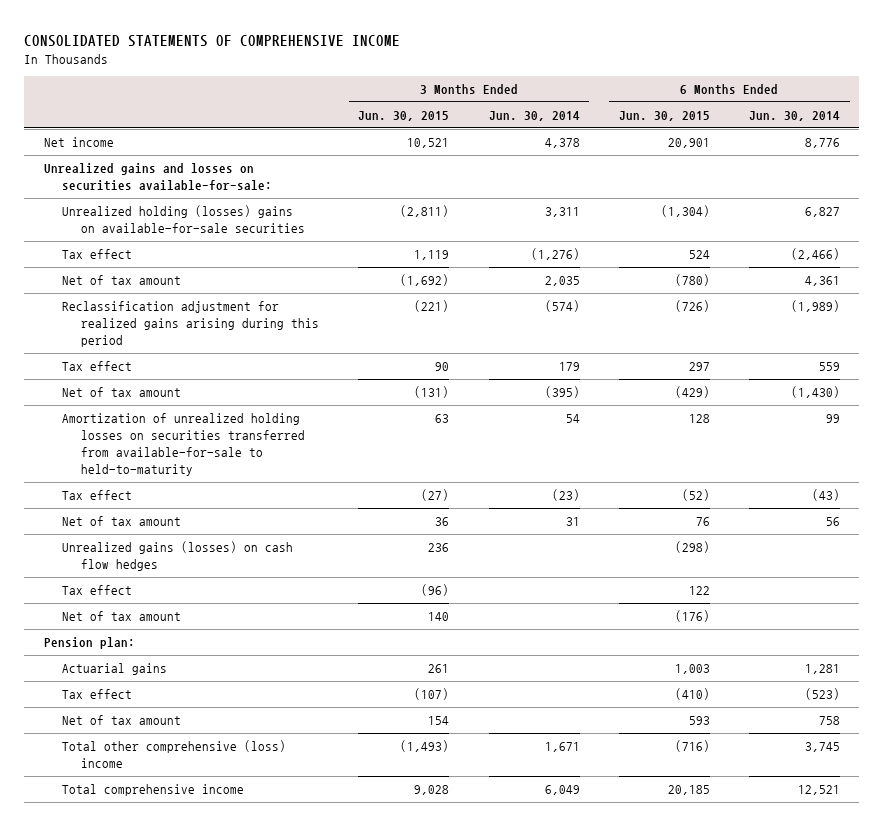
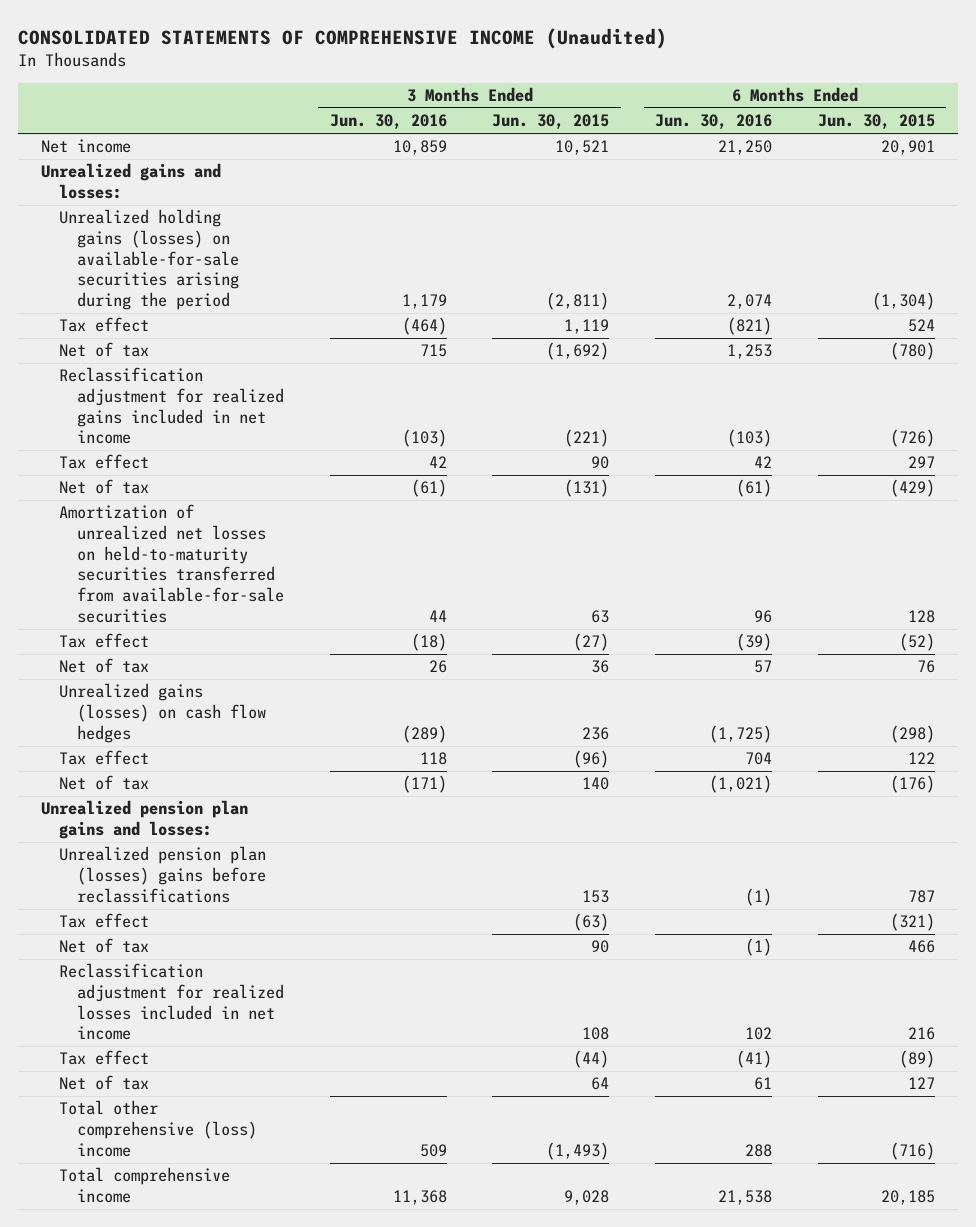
[24,34,401,47] CONSOLIDATED STATEMENTS OF COMPREHENSIVE INCOME -> [17,27,667,49] CONSOLIDATED STATEMENTS OF COMPREHENSIVE INCOME (Unaudited)
[488,110,580,121] Jun. 30, 2014 -> none
[748,110,840,121] Jun. 30, 2014 -> none
none -> [329,114,447,131] Jun. 30, 2016
none -> [655,114,773,131] Jun. 30, 2016
[43,163,273,192] Unrealized gains and losses on securities available-for-sale: -> [40,163,221,200] Unrealized gains and losses:
[62,205,306,234] Unrealized holding (losses) gains on available-for-sale securities -> [58,209,240,311] Unrealized holding gains (losses) on available-for-sale securities arising during the period
[62,275,182,286] Net of tax amount -> [58,342,149,358] Net of tax
[62,301,320,348] Reclassification adjustment for realized gains arising during this period -> [58,367,285,445] Reclassification adjustment for realized gains included in net income
[62,387,182,398] Net of tax amount -> [58,479,149,495] Net of tax
[62,413,306,477] Amortization of unrealized holding losses on securities transferred from available-for-sale to held-to-maturity -> [58,504,285,623] Amortization of unrealized net losses on held-to-maturity securities transferred from available-for-sale securities
[62,516,182,527] Net of tax amount -> [58,658,149,674] Net of tax
[62,663,168,676] Actuarial gains -> none
[62,611,182,622] Net of tax amount -> [58,775,149,791] Net of tax
[43,637,135,650] Pension plan: -> [40,800,248,840] Unrealized pension plan gains and losses:
none -> [58,846,267,903] Unrealized pension plan (losses) gains before reclassifications
[414,688,450,701] (107) -> [573,913,610,932] (63)
[674,688,710,701] (410) -> [889,913,935,932] (321)
[62,715,182,726] Net of tax amount -> [58,938,149,954] Net of tax
[428,716,450,726] 154 -> [591,940,610,954] 90
[688,716,710,726] 593 -> [907,940,935,954] 466
none -> [58,963,285,1041] Reclassification adjustment for realized losses included in net income
none -> [58,1050,149,1066] Tax effect
none -> [58,1075,149,1091] Net of tax

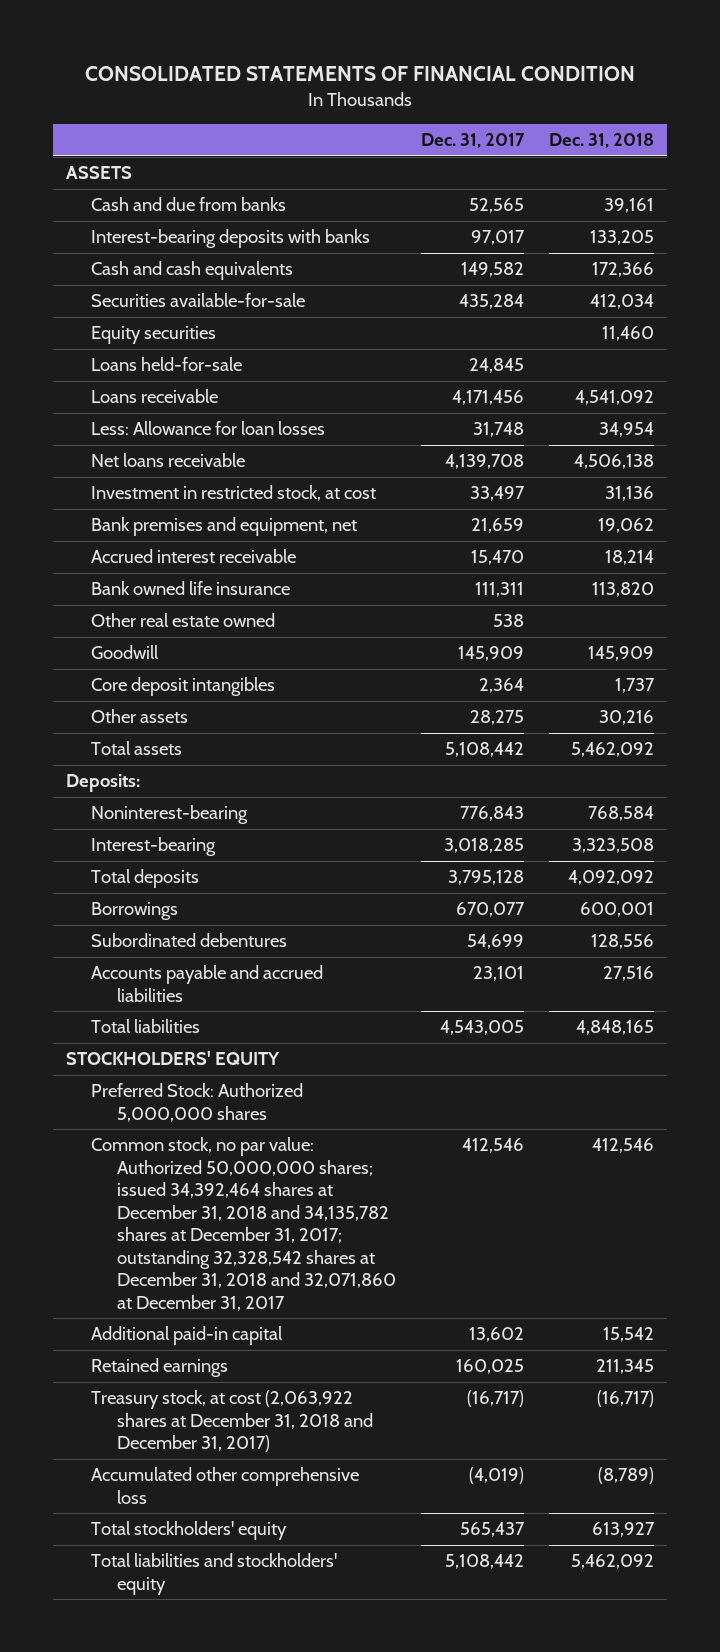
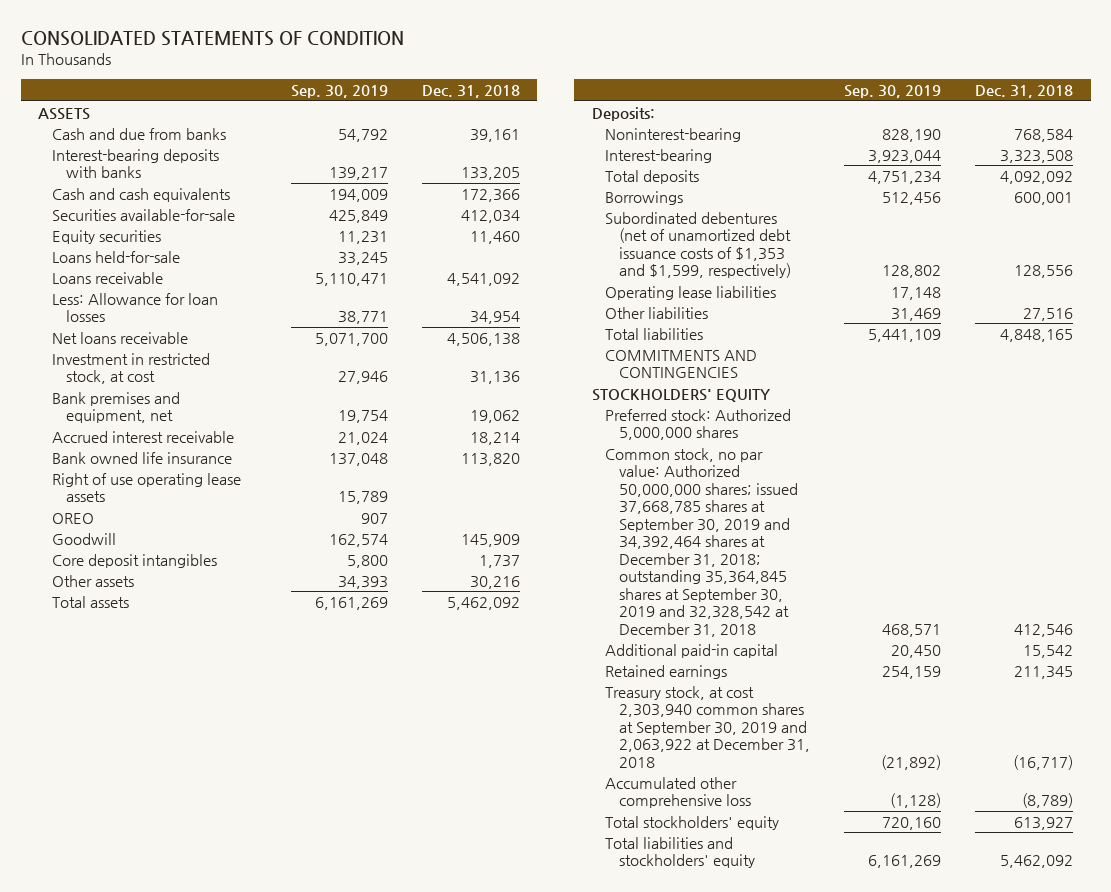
[84,66,635,82] CONSOLIDATED STATEMENTS OF FINANCIAL CONDITION -> [20,31,404,47] CONSOLIDATED STATEMENTS OF CONDITION
[421,133,526,149] Dec. 31, 2017 -> none
none -> [290,85,388,99] Sep. 30, 2019
none -> [51,472,241,503] Right of use operating lease assets
[91,613,276,628] Other real estate owned -> [51,512,94,524] OREO
[91,933,288,948] Subordinated debentures -> [605,211,792,279] Subordinated debentures (net of unamortized debt issuance costs of $1,353 and $1,599, respectively)
none -> [605,285,777,300] Operating lease liabilities
[91,965,324,1002] Accounts payable and accrued liabilities -> [605,306,709,319] Other liabilities
none -> [605,349,758,379] COMMITMENTS AND CONTINGENCIES
[91,1083,304,1122] Preferred Stock: Authorized 5,000,000 shares -> [605,408,792,441] Preferred stock: Authorized 5,000,000 shares
[91,1137,397,1311] Common stock, no par value: Authorized 50,000,000 shares; issued 34,392,464 shares at December 31, 2018 and 34,135,782 shares at December 31, 2017; outstanding 32,328,542 shares at December 31, 2018 and 32,071,860 at December 31, 2017 -> [605,447,799,637] Common stock, no par value: Authorized 50,000,000 shares; issued 37,668,785 shares at September 30, 2019 and 34,392,464 shares at December 31, 2018; outstanding 35,364,845 shares at September 30, 2019 and 32,328,542 at December 31, 2018
[91,1390,374,1453] Treasury stock, at cost (2,063,922 shares at December 31, 2018 and December 31, 2017) -> [605,685,811,768] Treasury stock, at cost 2,303,940 common shares at September 30, 2019 and 2,063,922 at December 31, 2018

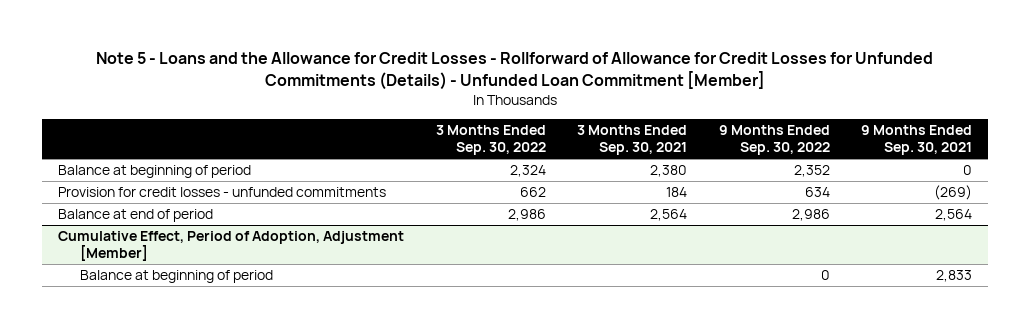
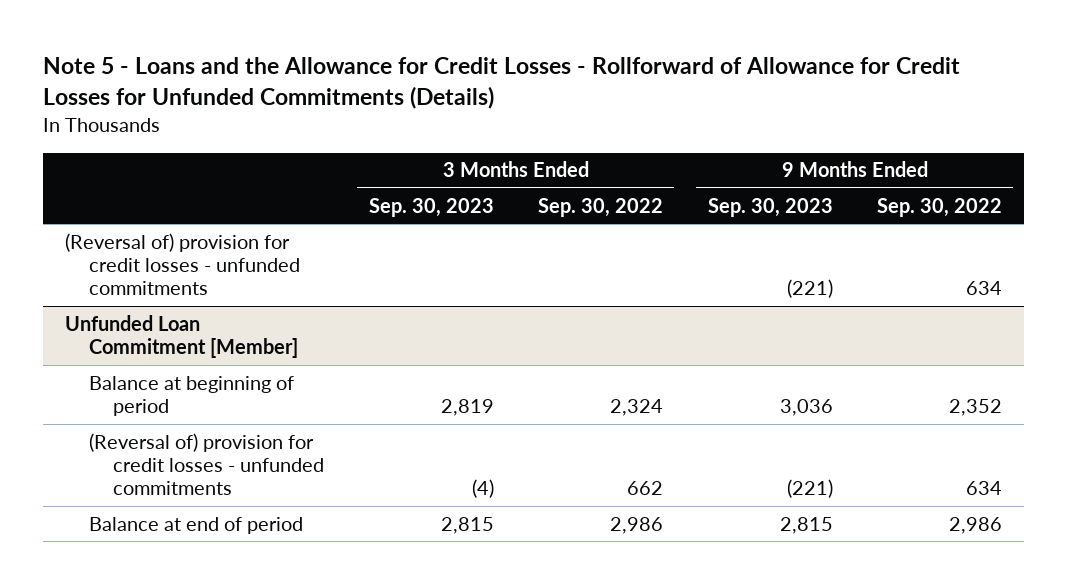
[96,52,934,90] Note 5 - Loans and the Allowance for Credit Losses - Rollforward of Allowance for Credit Losses for Unfunded Commitments (Details) - Unfunded Loan Commitment [Member] -> [43,57,961,110] Note 5 - Loans and the Allowance for Credit Losses - Rollforward of Allowance for Credit Losses for Unfunded Commitments (Details)
[577,124,688,156] 3 Months Ended Sep. 30, 2021 -> none
[861,124,973,156] 9 Months Ended Sep. 30, 2021 -> none
none -> [368,197,494,217] Sep. 30, 2023
none -> [707,197,833,217] Sep. 30, 2023
none -> [65,232,301,296] (Reversal of) provision for credit losses - unfunded commitments
none -> [65,314,299,359] Unfunded Loan Commitment [Member]
[58,187,387,198] Provision for credit losses - unfunded commitments -> [89,432,325,496] (Reversal of) provision for credit losses - unfunded commitments
[58,231,405,262] Cumulative Effect, Period of Adoption, Adjustment [Member] -> none
[80,270,274,284] Balance at beginning of period -> none

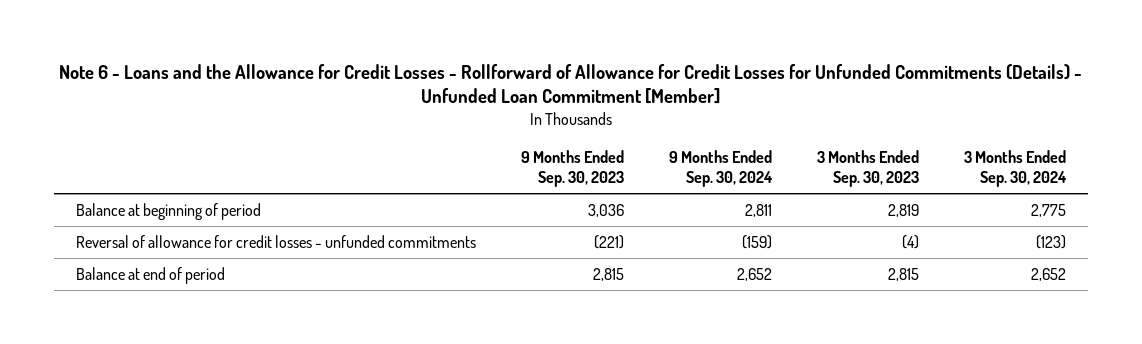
[43,57,961,110] Note 5 - Loans and the Allowance for Credit Losses - Rollforward of Allowance for Credit Losses for Unfunded Commitments (Details) -> [59,63,1083,105] Note 6 - Loans and the Allowance for Credit Losses - Rollforward of Allowance for Credit Losses for Unfunded Commitments (Details) - Unfunded Loan Commitment [Member]
[538,197,664,217] Sep. 30, 2022 -> none
[877,197,1003,217] Sep. 30, 2022 -> none
none -> [669,149,774,187] 9 Months Ended Sep. 30, 2024
none -> [963,149,1067,187] 3 Months Ended Sep. 30, 2024
[65,232,301,296] (Reversal of) provision for credit losses - unfunded commitments -> none
[65,314,299,359] Unfunded Loan Commitment [Member] -> none
[89,432,325,496] (Reversal of) provision for credit losses - unfunded commitments -> [76,234,477,248] Reversal of allowance for credit losses - unfunded commitments

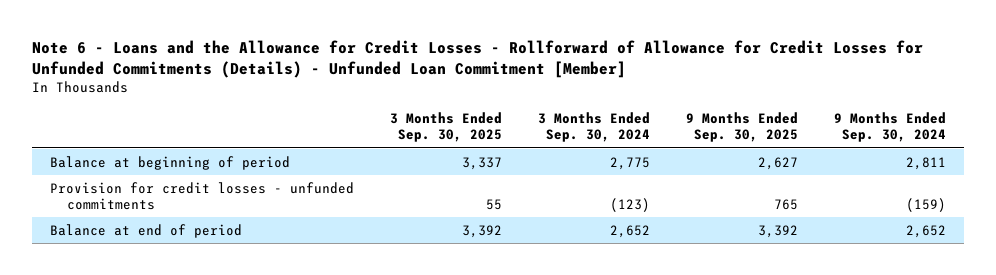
[521,149,625,187] 9 Months Ended Sep. 30, 2023 -> none
[816,149,919,187] 3 Months Ended Sep. 30, 2023 -> none
none -> [390,112,503,143] 3 Months Ended Sep. 30, 2025
none -> [686,112,799,143] 9 Months Ended Sep. 30, 2025
[76,234,477,248] Reversal of allowance for credit losses - unfunded commitments -> [50,181,355,210] Provision for credit losses - unfunded commitments

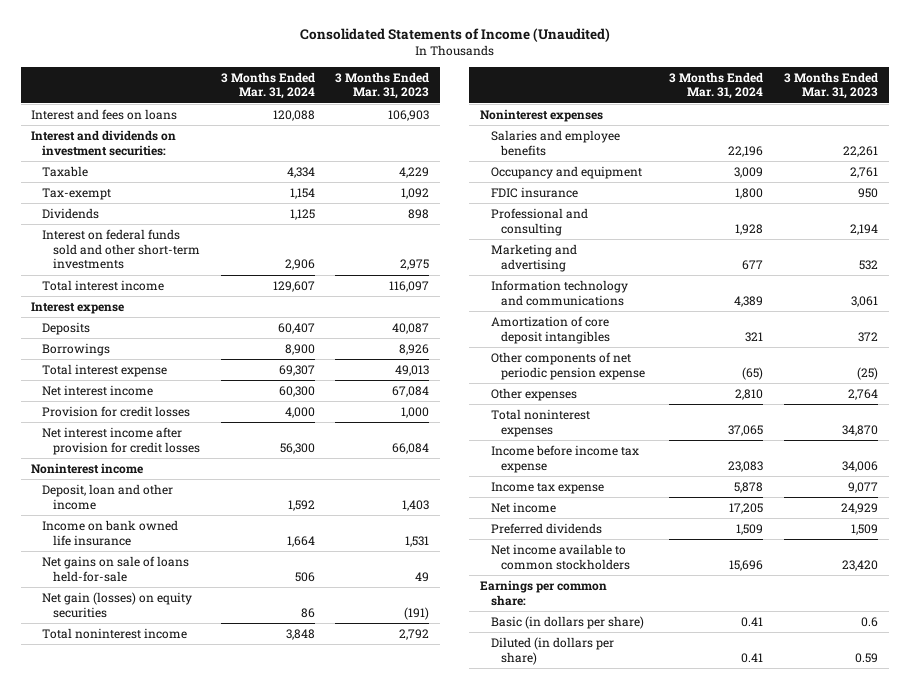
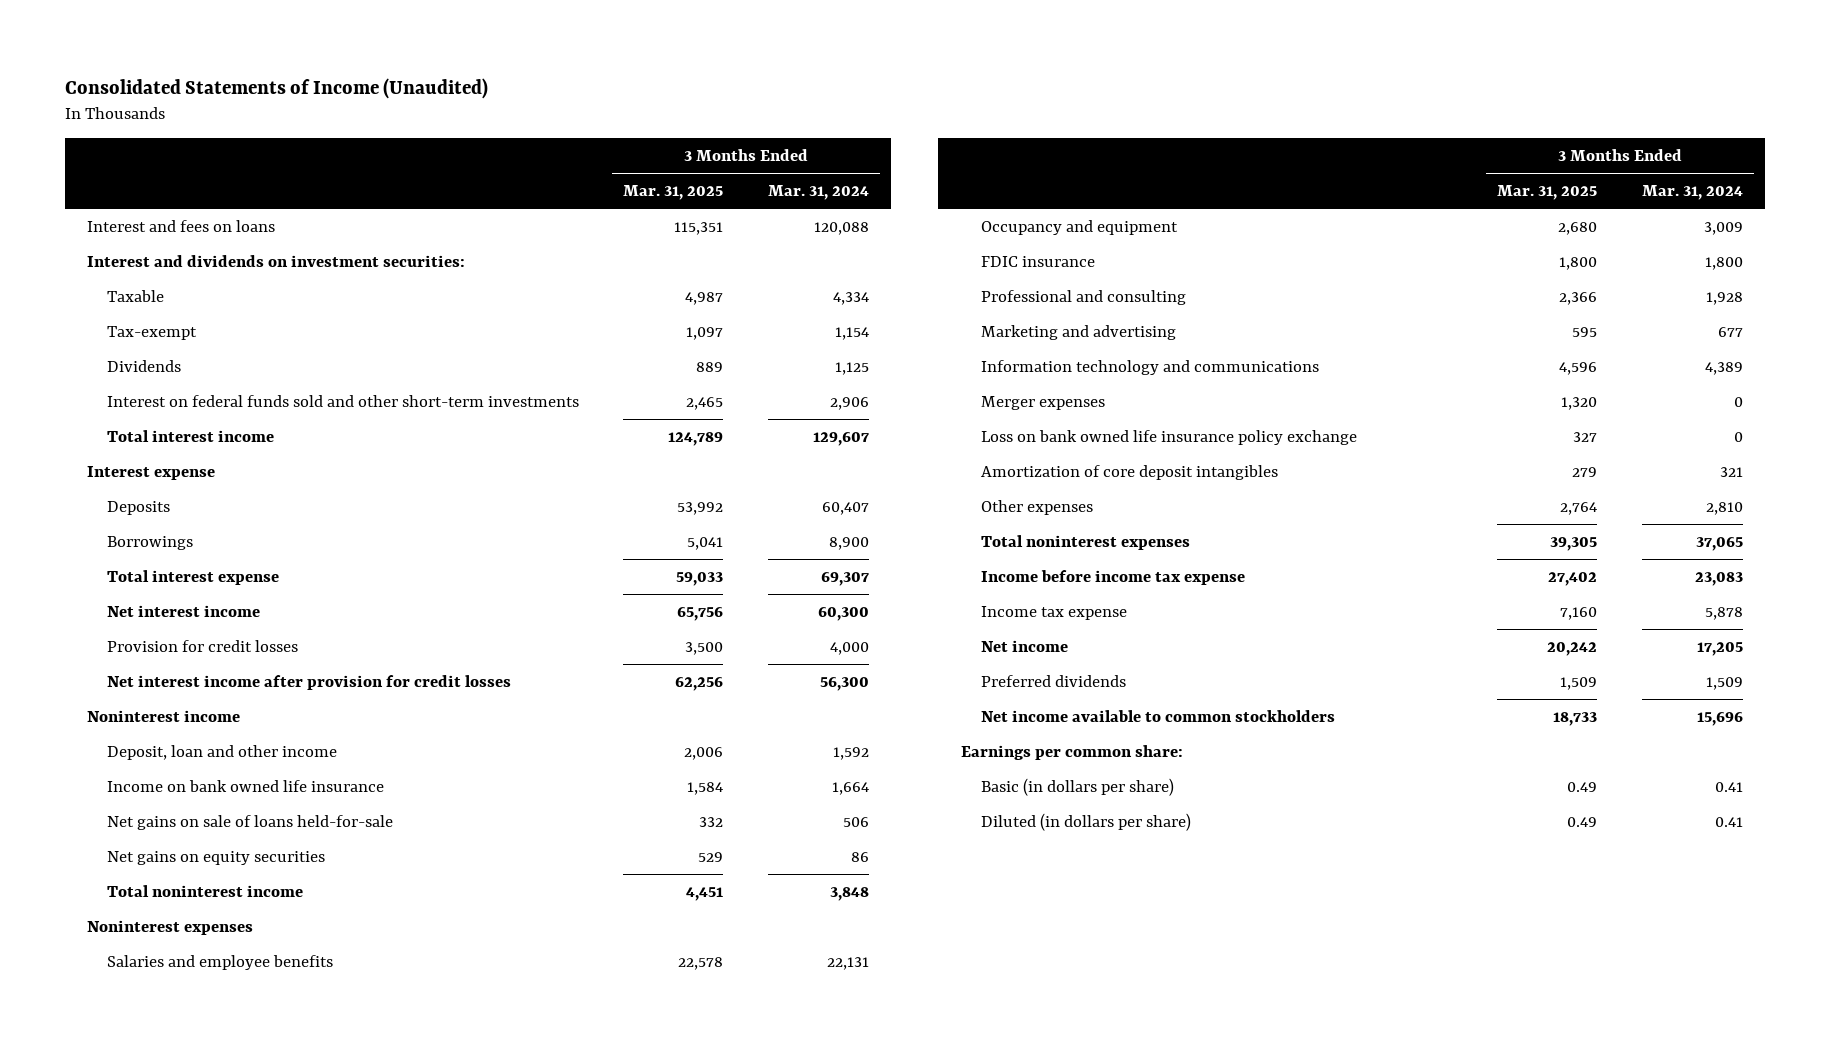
[335,71,430,100] 3 Months Ended Mar. 31, 2023 -> none
none -> [623,185,724,201] Mar. 31, 2025
[41,591,192,618] Net gain (losses) on equity securities -> [106,850,325,865] Net gains on equity securities
[728,145,764,157] 22,196 -> [826,956,869,970] 22,131
none -> [980,395,1105,410] Merger expenses
none -> [980,429,1357,445] Loss on bank owned life insurance policy exchange
[490,351,646,380] Other components of net periodic pension expense -> none

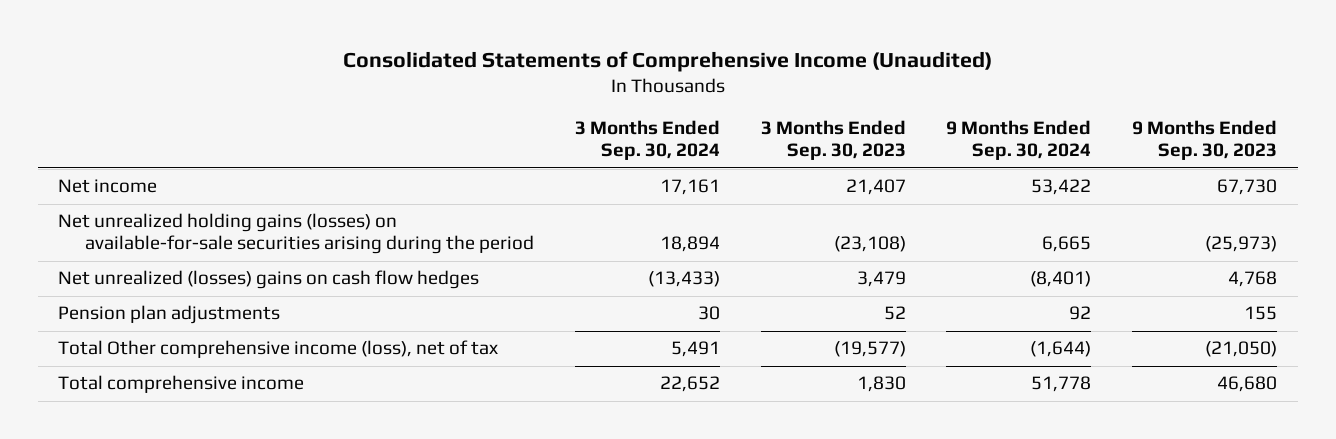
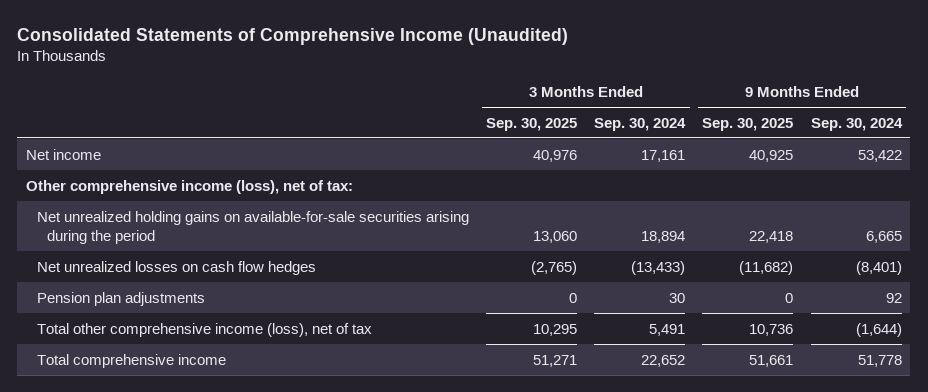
[760,120,906,161] 3 Months Ended Sep. 30, 2023 -> none
[1132,120,1278,161] 9 Months Ended Sep. 30, 2023 -> none
none -> [485,117,577,131] Sep. 30, 2025
none -> [702,117,794,131] Sep. 30, 2025
none -> [25,179,353,194] Other comprehensive income (loss), net of tax:
[58,213,534,255] Net unrealized holding gains (losses) on available-for-sale securities arising during the period -> [36,210,469,245] Net unrealized holding gains on available-for-sale securities arising during the period
[58,270,480,290] Net unrealized (losses) gains on cash flow hedges -> [36,260,316,275] Net unrealized losses on cash flow hedges
[58,340,499,359] Total Other comprehensive income (loss), net of tax -> [36,322,372,337] Total other comprehensive income (loss), net of tax

